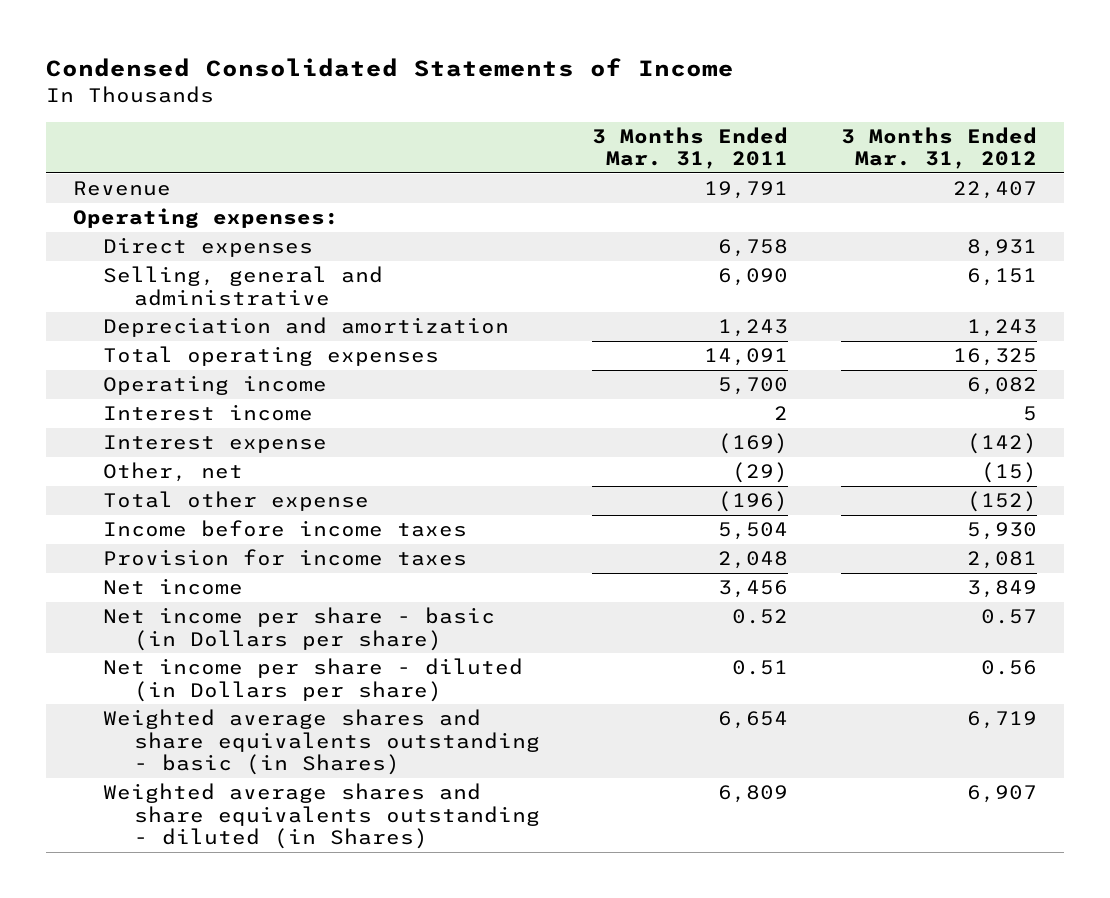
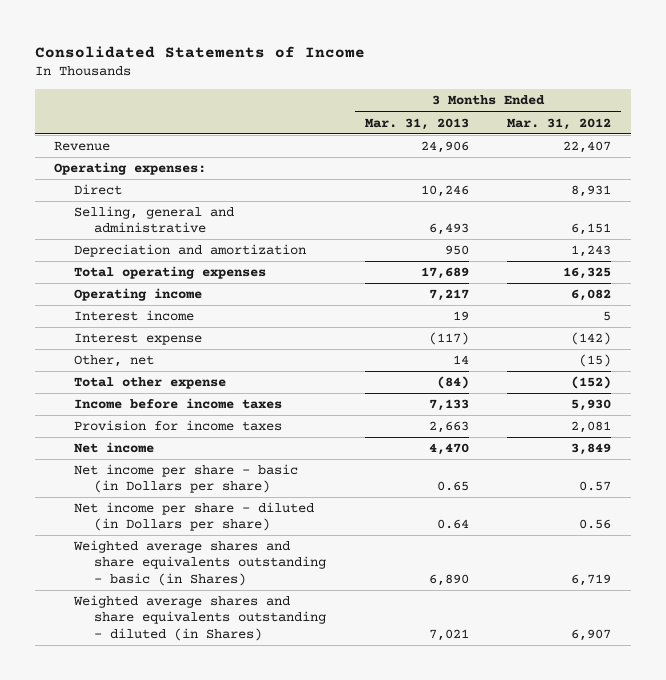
[46,58,735,78] Condensed Consolidated Statements of Income -> [35,45,366,58] Consolidated Statements of Income
[592,126,789,170] 3 Months Ended Mar. 31, 2011 -> none
none -> [364,117,469,130] Mar. 31, 2013
[103,237,314,258] Direct expenses -> [74,184,123,196] Direct

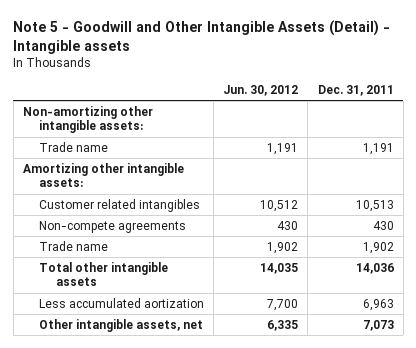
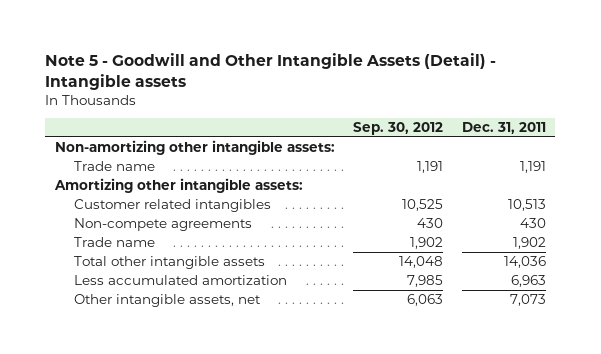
[223,85,299,97] Jun. 30, 2012 -> none
none -> [353,121,444,135] Sep. 30, 2012
[39,297,205,308] Less accumulated aortization -> [73,274,287,285] Less accumulated amortization

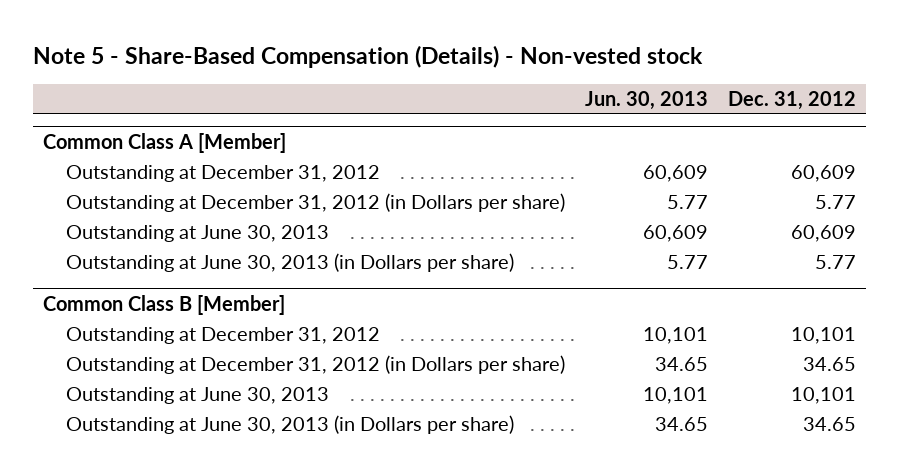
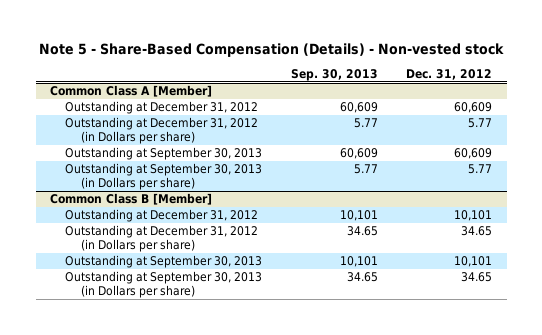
[585,90,709,110] Jun. 30, 2013 -> none
none -> [290,68,378,81] Sep. 30, 2013
[66,225,330,243] Outstanding at June 30, 2013 -> [65,147,263,161] Outstanding at September 30, 2013
[66,253,515,273] Outstanding at June 30, 2013 (in Dollars per share) -> [65,163,263,191] Outstanding at September 30, 2013 (in Dollars per share)
[66,387,330,405] Outstanding at June 30, 2013 -> [65,255,263,269] Outstanding at September 30, 2013
[66,415,515,435] Outstanding at June 30, 2013 (in Dollars per share) -> [65,271,263,299] Outstanding at September 30, 2013 (in Dollars per share)

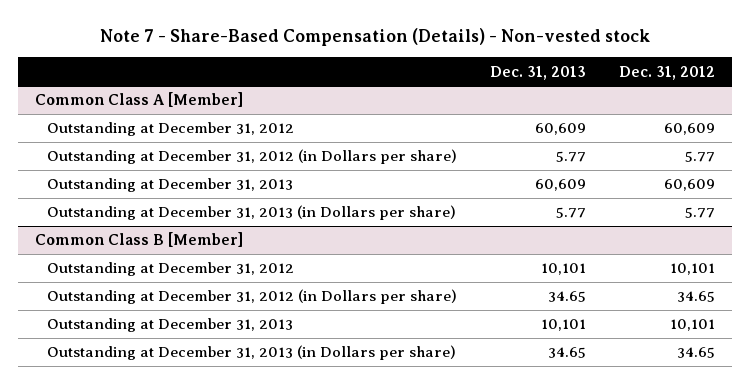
[39,42,505,57] Note 5 - Share-Based Compensation (Details) - Non-vested stock -> [100,28,651,47] Note 7 - Share-Based Compensation (Details) - Non-vested stock
[290,68,378,81] Sep. 30, 2013 -> none
none -> [489,65,586,80] Dec. 31, 2013
[65,147,263,161] Outstanding at September 30, 2013 -> [46,178,293,193] Outstanding at December 31, 2013
[65,163,263,191] Outstanding at September 30, 2013 (in Dollars per share) -> [46,205,456,221] Outstanding at December 31, 2013 (in Dollars per share)
[65,255,263,269] Outstanding at September 30, 2013 -> [46,318,293,333] Outstanding at December 31, 2013
[65,271,263,299] Outstanding at September 30, 2013 (in Dollars per share) -> [46,345,456,361] Outstanding at December 31, 2013 (in Dollars per share)

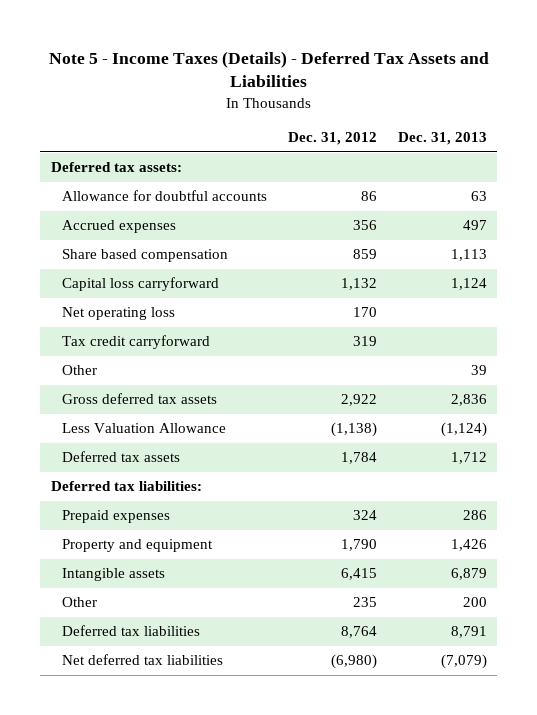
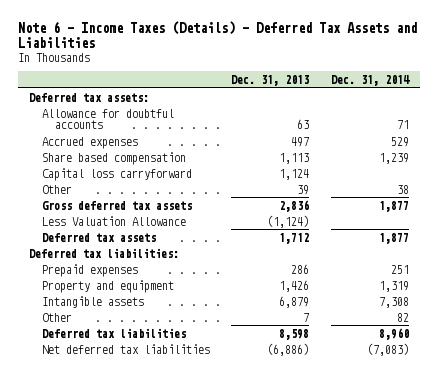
[48,50,489,88] Note 5 - Income Taxes (Details) - Deferred Tax Assets and Liabilities -> [18,21,418,49] Note 6 - Income Taxes (Details) - Deferred Tax Assets and Liabilities
[287,132,377,146] Dec. 31, 2012 -> none
none -> [330,74,410,86] Dec. 31, 2014
[62,307,176,321] Net operating loss -> none
[62,335,211,350] Tax credit carryforward -> none
[462,597,487,608] 200 -> [303,312,310,322] 7
[450,626,487,639] 8,791 -> [279,328,310,340] 8,598
[440,654,487,670] (7,079) -> [267,342,310,356] (6,886)

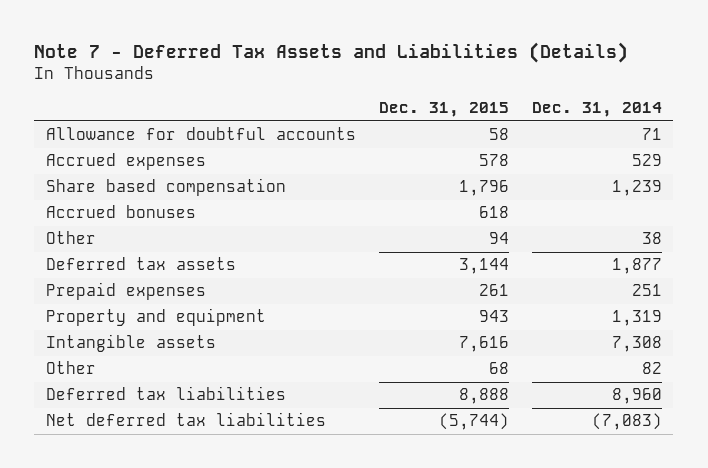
[18,21,418,49] Note 6 - Income Taxes (Details) - Deferred Tax Assets and Liabilities -> [34,42,629,64] Note 7 - Deferred Tax Assets and Liabilities (Details)
[231,74,310,86] Dec. 31, 2013 -> none
none -> [378,102,509,118] Dec. 31, 2015
[29,92,150,102] Deferred tax assets: -> none
[42,167,193,181] Capital loss carryforward -> none
none -> [45,205,196,219] Accrued bonuses
[42,200,193,210] Gross deferred tax assets -> none
[42,215,187,226] Less Valuation Allowance -> none
[29,247,180,258] Deferred tax liabilities: -> none

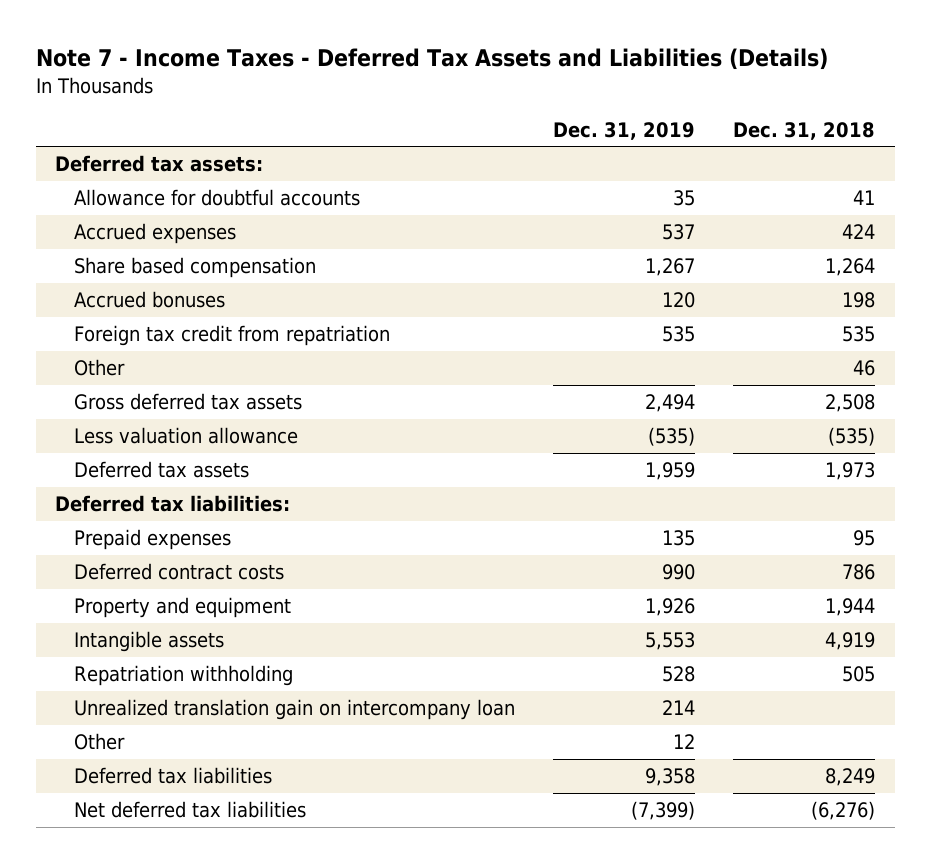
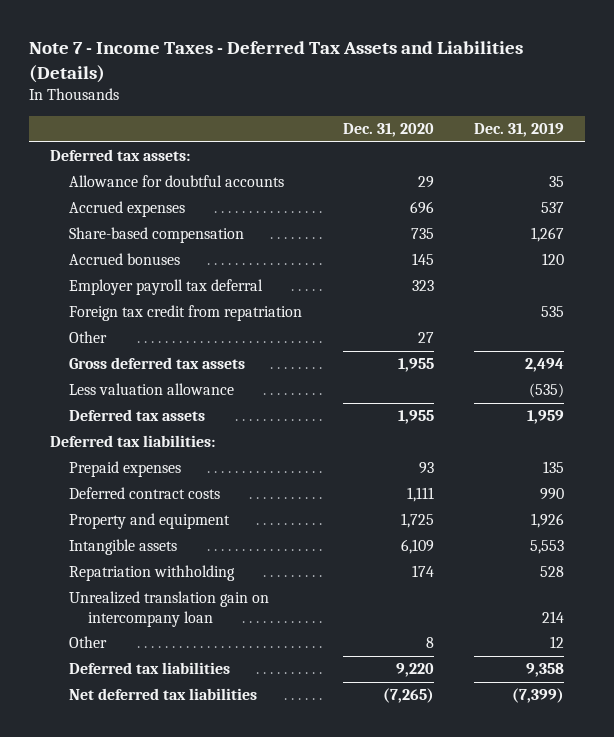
[733,121,876,140] Dec. 31, 2018 -> none
none -> [342,123,434,138] Dec. 31, 2020
[73,257,316,279] Share based compensation -> [68,227,244,244] Share-based compensation
none -> [68,279,263,296] Employer payroll tax deferral

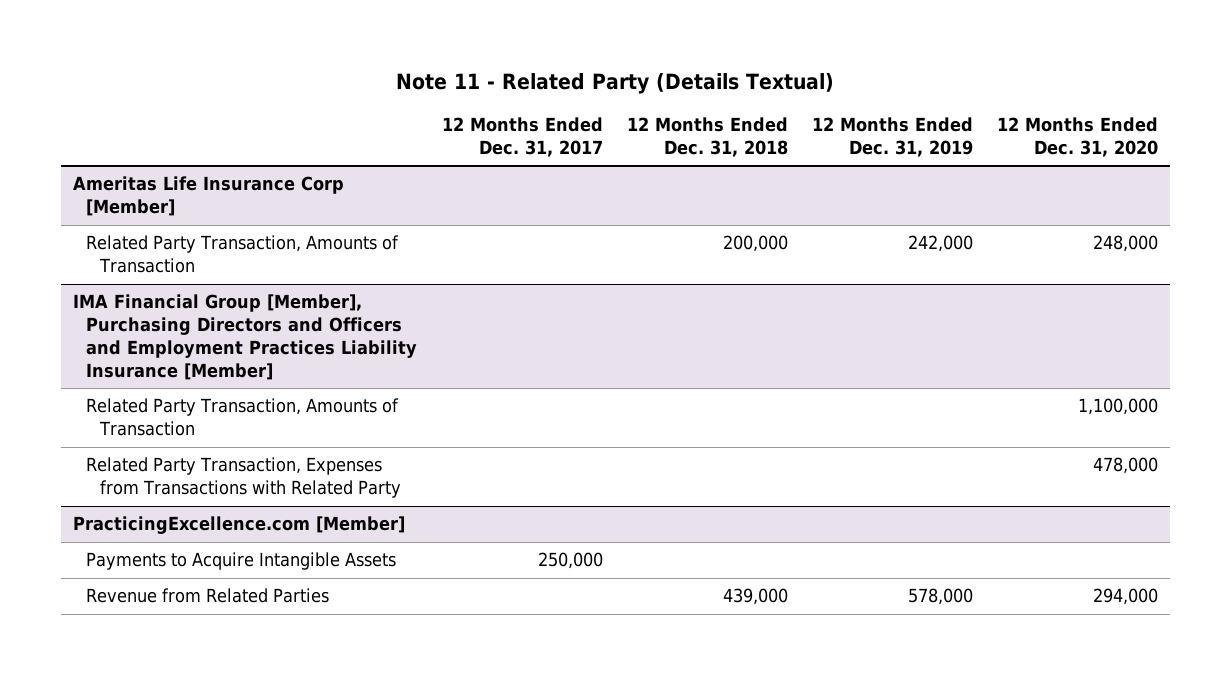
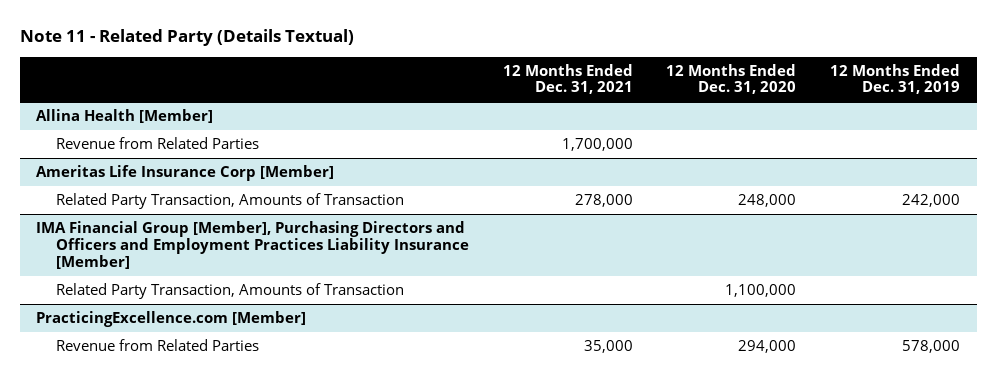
[441,117,603,157] 12 Months Ended Dec. 31, 2017 -> none
[626,117,788,157] 12 Months Ended Dec. 31, 2018 -> none
none -> [502,63,633,95] 12 Months Ended Dec. 31, 2021
none -> [36,109,214,124] Allina Health [Member]
none -> [55,137,259,150] Revenue from Related Parties
[86,457,402,499] Related Party Transaction, Expenses from Transactions with Related Party -> none
[86,552,397,571] Payments to Acquire Intangible Assets -> none

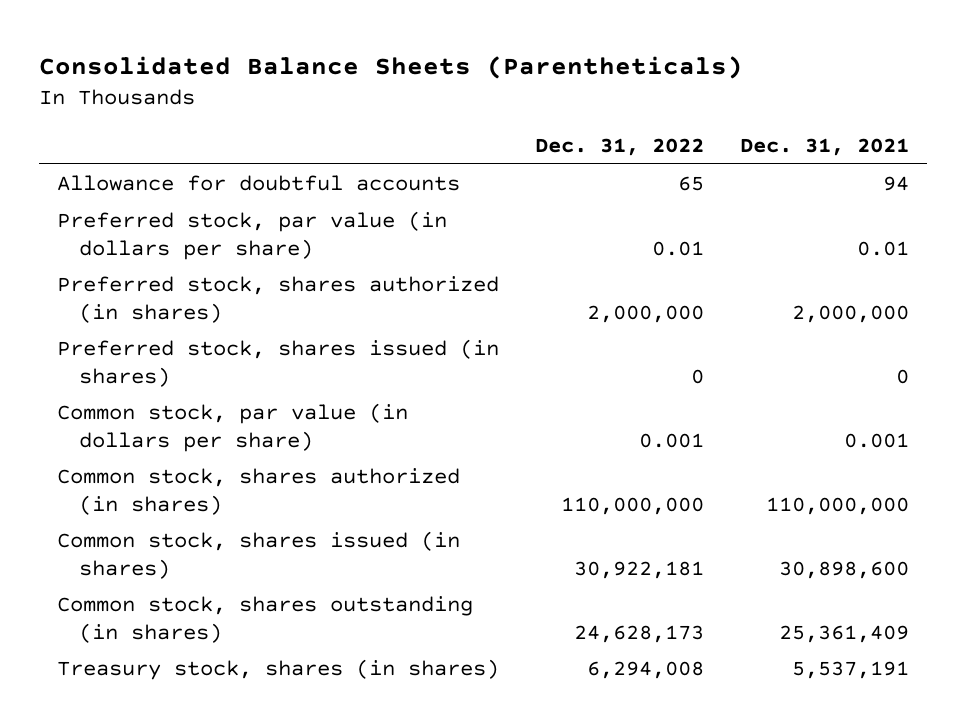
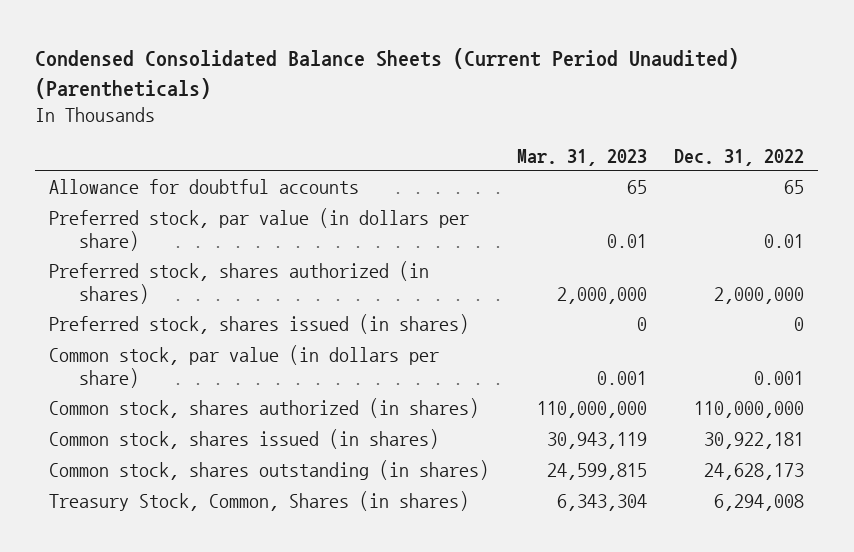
[38,55,743,79] Consolidated Balance Sheets (Parentheticals) -> [35,48,740,100] Condensed Consolidated Balance Sheets (Current Period Unaudited) (Parentheticals)
[740,138,910,157] Dec. 31, 2021 -> none
none -> [516,148,647,166] Mar. 31, 2023
[56,659,499,681] Treasury stock, shares (in shares) -> [49,491,470,512] Treasury Stock, Common, Shares (in shares)

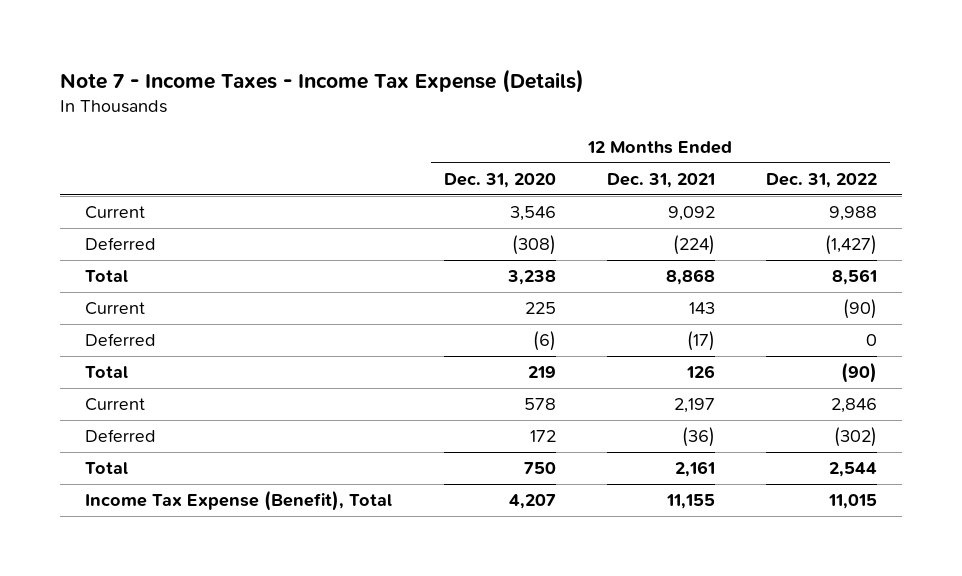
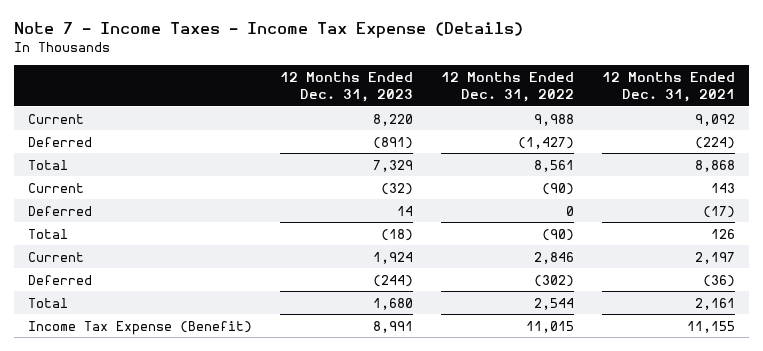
[443,172,556,188] Dec. 31, 2020 -> none
none -> [279,71,413,103] 12 Months Ended Dec. 31, 2023
[85,490,393,512] Income Tax Expense (Benefit), Total -> [27,320,252,335] Income Tax Expense (Benefit)

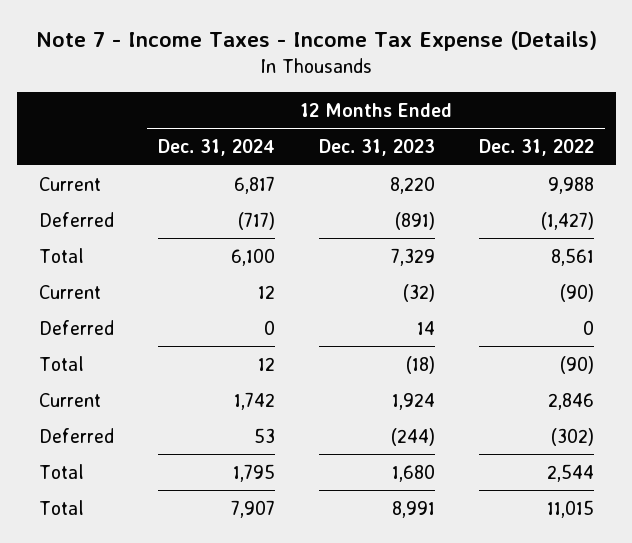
[601,71,735,103] 12 Months Ended Dec. 31, 2021 -> none
none -> [157,139,275,157] Dec. 31, 2024
[27,320,252,335] Income Tax Expense (Benefit) -> [38,499,84,515] Total

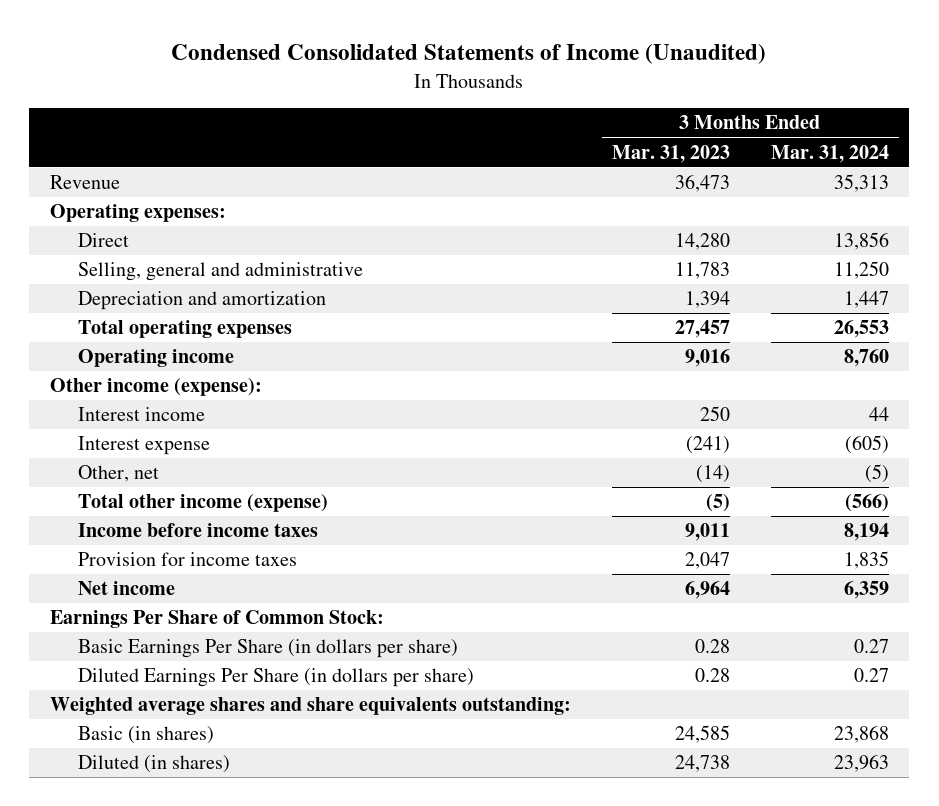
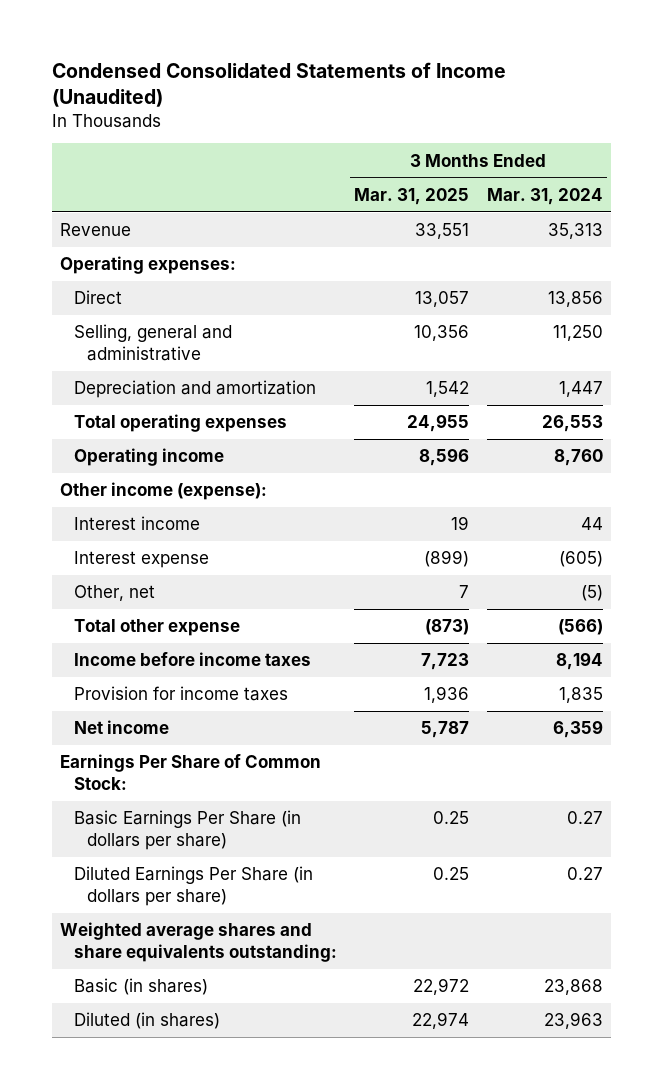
[611,144,730,163] Mar. 31, 2023 -> none
none -> [354,187,470,205] Mar. 31, 2025
[78,494,329,513] Total other income (expense) -> [73,619,240,637] Total other expense

